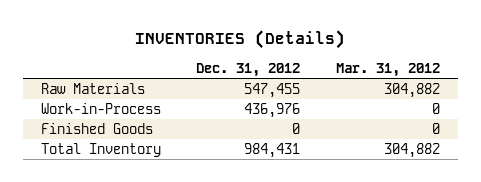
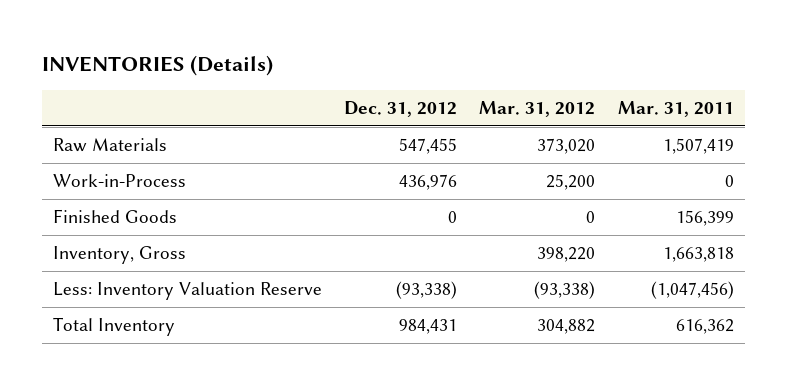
none -> [617,100,734,117] Mar. 31, 2011
[384,82,441,98] 304,882 -> [537,138,596,155] 373,020
[432,102,441,114] 0 -> [546,174,596,191] 25,200
none -> [52,246,186,265] Inventory, Gross
none -> [52,282,322,301] Less: Inventory Valuation Reserve

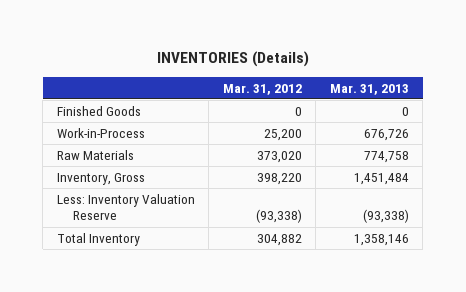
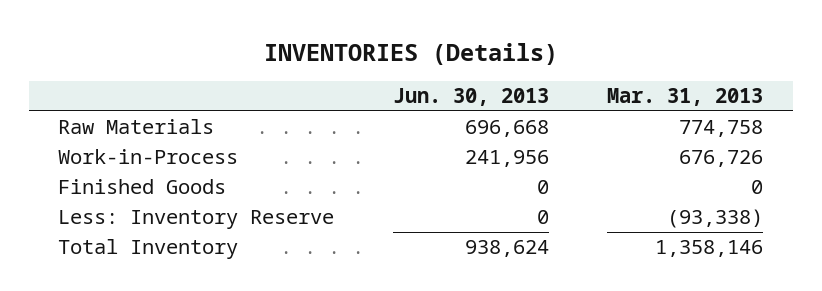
[222,83,302,95] Mar. 31, 2012 -> none
none -> [392,88,549,107] Jun. 30, 2013
[56,172,145,185] Inventory, Gross -> none
[56,127,145,138] Work-in-Process -> [58,149,239,165] Work-in-Process
[56,105,141,116] Finished Goods -> [58,179,227,195] Finished Goods
[56,193,195,221] Less: Inventory Valuation Reserve -> [58,210,335,230] Less: Inventory Reserve

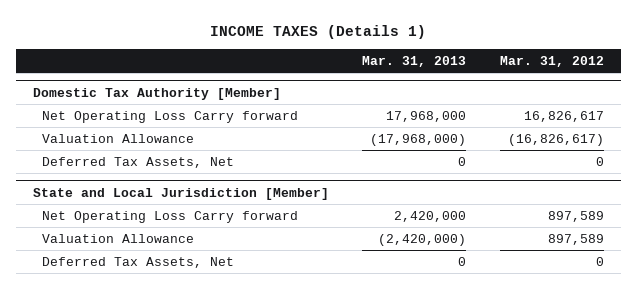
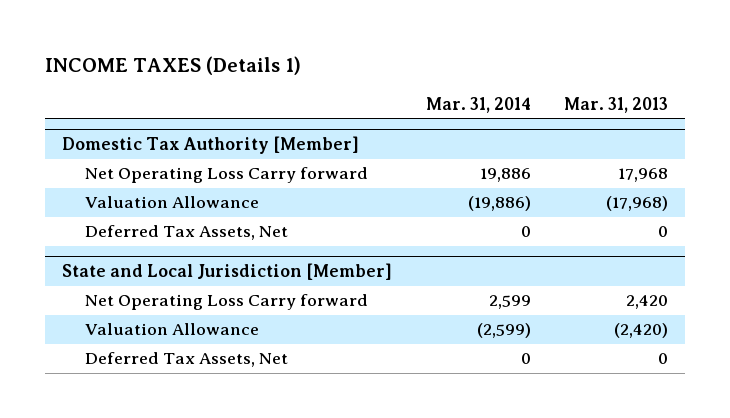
[499,55,604,67] Mar. 31, 2012 -> none
none -> [425,96,531,113] Mar. 31, 2014
[386,110,467,122] 17,968,000 -> [618,168,669,183] 17,968
[370,133,467,146] (17,968,000) -> [606,196,669,212] (17,968)
[394,210,467,222] 2,420,000 -> [626,295,669,310] 2,420
[378,233,467,246] (2,420,000) -> [614,323,669,339] (2,420)

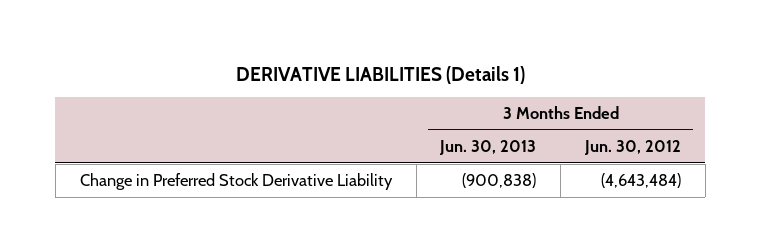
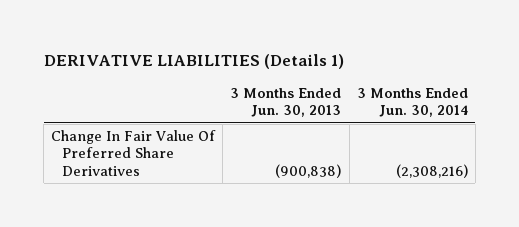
[583,140,681,156] Jun. 30, 2012 -> none
none -> [356,88,468,118] 3 Months Ended Jun. 30, 2014
[79,173,393,191] Change in Preferred Stock Derivative Liability -> [51,130,217,176] Change In Fair Value Of Preferred Share Derivatives

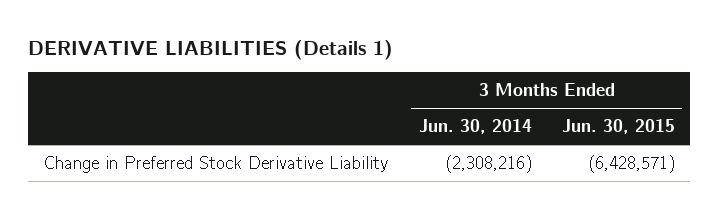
[230,88,342,118] 3 Months Ended Jun. 30, 2013 -> none
none -> [561,119,675,135] Jun. 30, 2015
[51,130,217,176] Change In Fair Value Of Preferred Share Derivatives -> [43,155,389,173] Change in Preferred Stock Derivative Liability

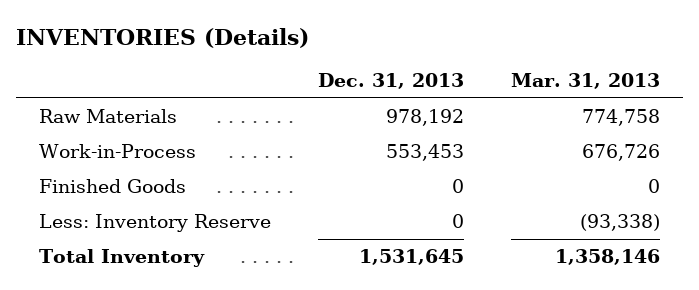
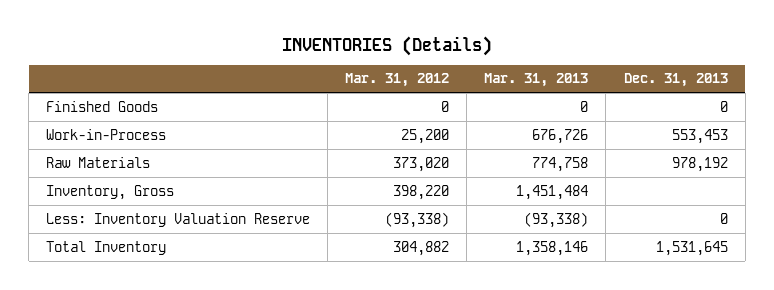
none -> [345,73,450,88] Mar. 31, 2012
[39,144,197,159] Work-in-Process -> [46,128,167,140] Work-in-Process
[39,109,178,124] Raw Materials -> [46,156,151,168] Raw Materials
none -> [46,184,175,200] Inventory, Gross
[39,214,272,233] Less: Inventory Reserve -> [46,212,311,227] Less: Inventory Valuation Reserve

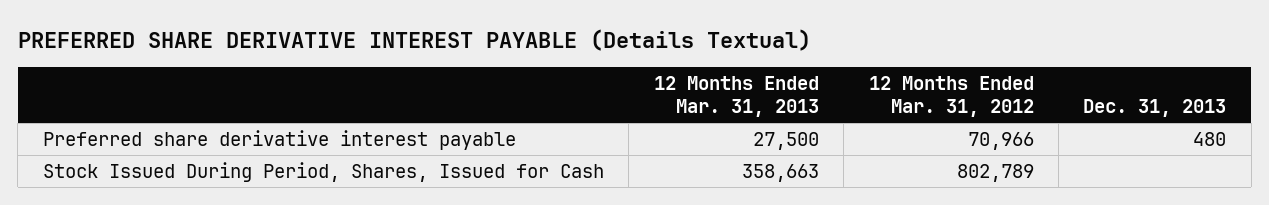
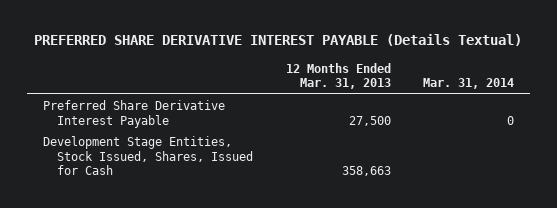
[868,75,1034,118] 12 Months Ended Mar. 31, 2012 -> none
[1083,99,1227,118] Dec. 31, 2013 -> none
none -> [423,77,515,89] Mar. 31, 2014
[42,130,516,151] Preferred share derivative interest payable -> [42,100,225,128] Preferred Share Derivative Interest Payable
[42,162,604,183] Stock Issued During Period, Shares, Issued for Cash -> [42,136,254,175] Development Stage Entities, Stock Issued, Shares, Issued for Cash

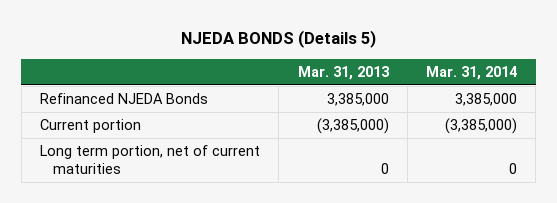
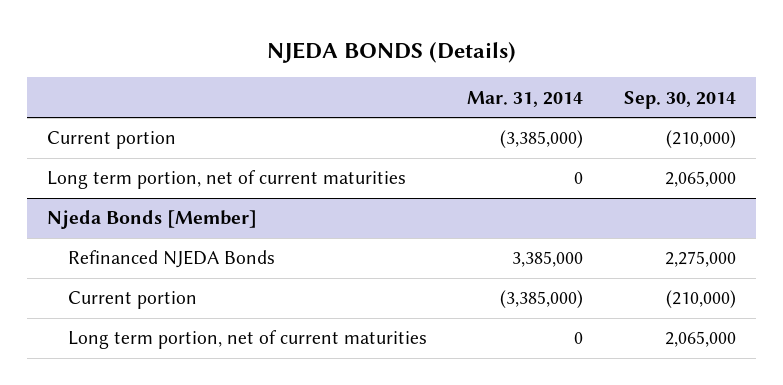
[180,30,376,49] NJEDA BONDS (Details 5) -> [266,41,516,63] NJEDA BONDS (Details)
[297,65,390,80] Mar. 31, 2013 -> none
none -> [623,90,736,109] Sep. 30, 2014
none -> [47,131,177,150] Current portion
none -> [47,170,407,190] Long term portion, net of current maturities
none -> [47,210,258,230] Njeda Bonds [Member]

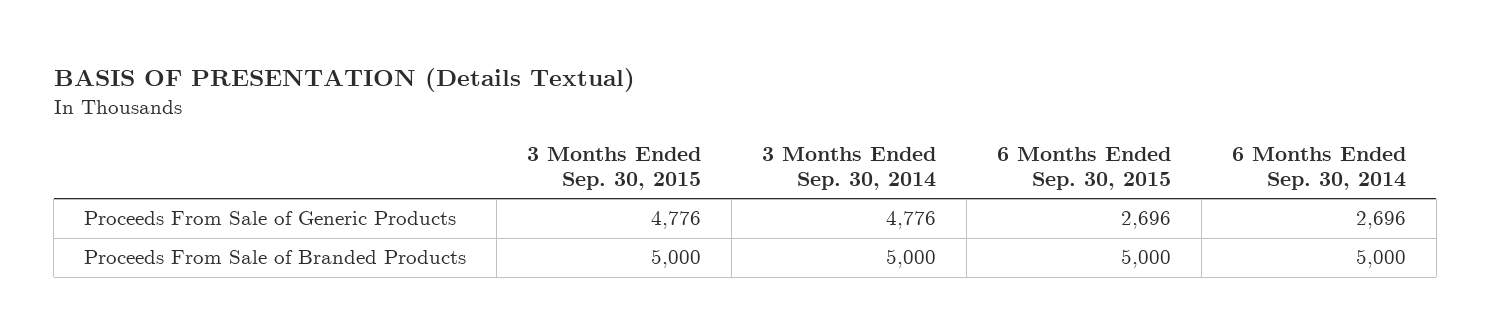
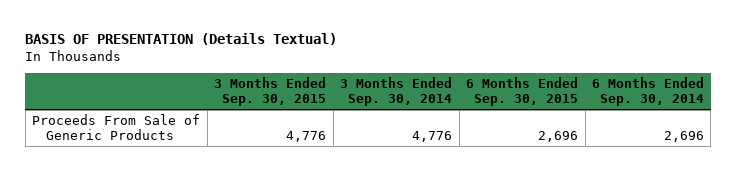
[84,250,467,265] Proceeds From Sale of Branded Products -> none

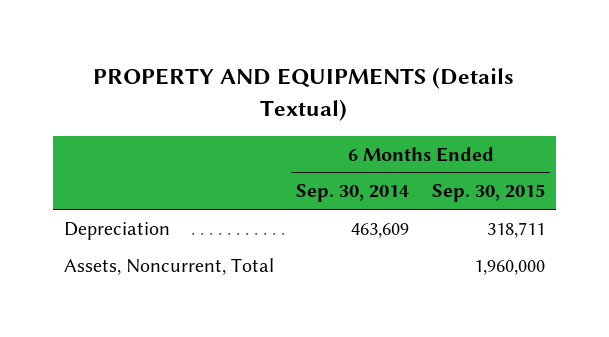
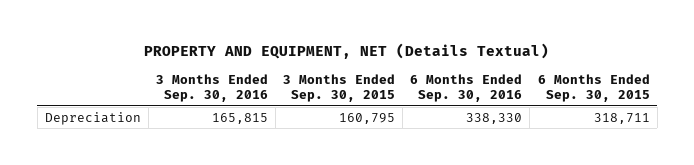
[93,67,515,121] PROPERTY AND EQUIPMENTS (Details Textual) -> [144,43,550,60] PROPERTY AND EQUIPMENT, NET (Details Textual)
[296,184,410,203] Sep. 30, 2014 -> none
none -> [155,73,268,103] 3 Months Ended Sep. 30, 2016
none -> [283,73,396,103] 3 Months Ended Sep. 30, 2015
none -> [410,73,523,103] 6 Months Ended Sep. 30, 2016
[64,257,275,275] Assets, Noncurrent, Total -> none

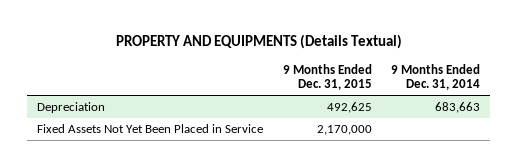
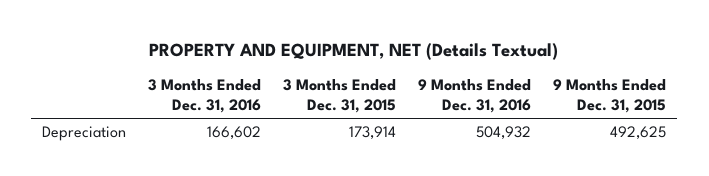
[115,34,402,50] PROPERTY AND EQUIPMENTS (Details Textual) -> [149,42,559,60] PROPERTY AND EQUIPMENT, NET (Details Textual)
[391,63,481,91] 9 Months Ended Dec. 31, 2014 -> none
none -> [148,79,262,114] 3 Months Ended Dec. 31, 2016
none -> [283,79,397,114] 3 Months Ended Dec. 31, 2015
none -> [418,79,532,114] 9 Months Ended Dec. 31, 2016
[36,123,263,133] Fixed Assets Not Yet Been Placed in Service -> none

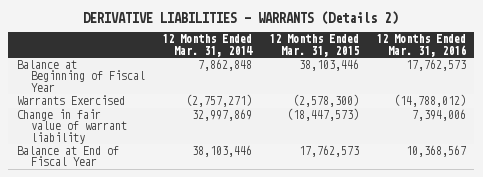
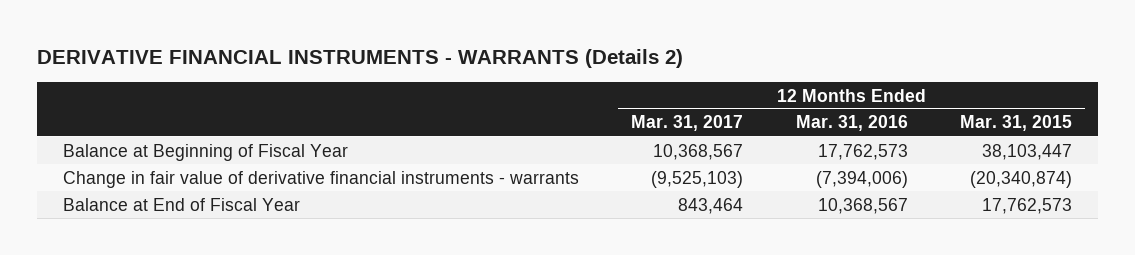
[83,10,399,25] DERIVATIVE LIABILITIES - WARRANTS (Details 2) -> [36,49,683,69] DERIVATIVE FINANCIAL INSTRUMENTS - WARRANTS (Details 2)
[162,34,254,57] 12 Months Ended Mar. 31, 2014 -> none
none -> [631,115,744,132] Mar. 31, 2017
[16,95,125,106] Warrants Exercised -> none
[299,59,360,72] 38,103,446 -> [981,143,1072,160] 38,103,447
[16,109,128,144] Change in fair value of warrant liability -> [62,170,579,188] Change in fair value of derivative financial instruments - warrants
[287,108,360,122] (18,447,573) -> [969,170,1072,188] (20,340,874)
[411,109,466,122] 7,394,006 -> [815,170,908,188] (7,394,006)

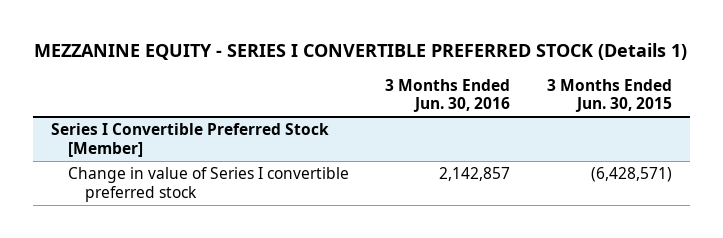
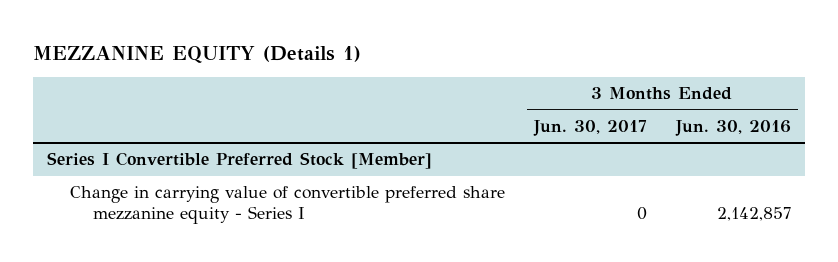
[34,42,688,60] MEZZANINE EQUITY - SERIES I CONVERTIBLE PREFERRED STOCK (Details 1) -> [32,45,361,64] MEZZANINE EQUITY (Details 1)
[546,78,672,112] 3 Months Ended Jun. 30, 2015 -> none
none -> [532,120,647,137] Jun. 30, 2017
[68,167,350,202] Change in value of Series I convertible preferred stock -> [70,186,506,224] Change in carrying value of convertible preferred share mezzanine equity - Series I

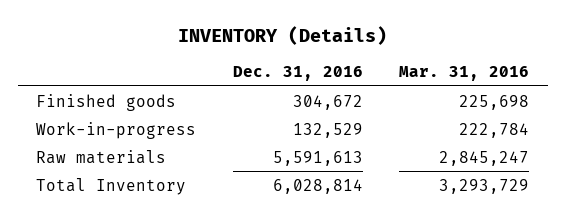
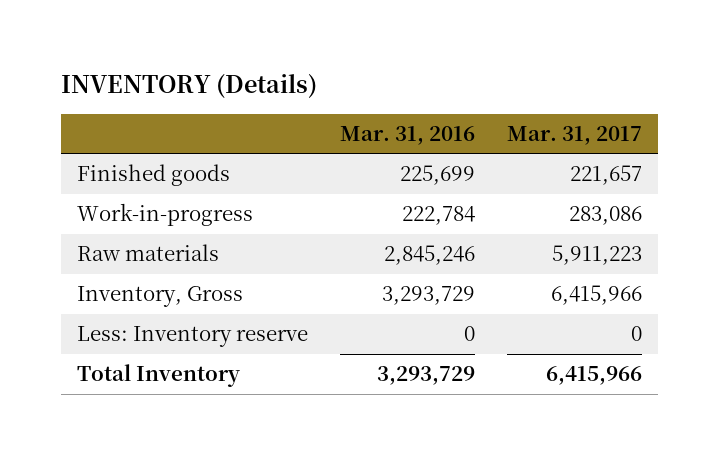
[232,66,363,82] Dec. 31, 2016 -> none
none -> [506,125,642,145] Mar. 31, 2017
[459,94,530,110] 225,698 -> [400,165,476,186] 225,699
[439,150,530,166] 2,845,247 -> [384,245,476,266] 2,845,246
none -> [77,286,244,308] Inventory, Gross
none -> [77,326,309,348] Less: Inventory reserve

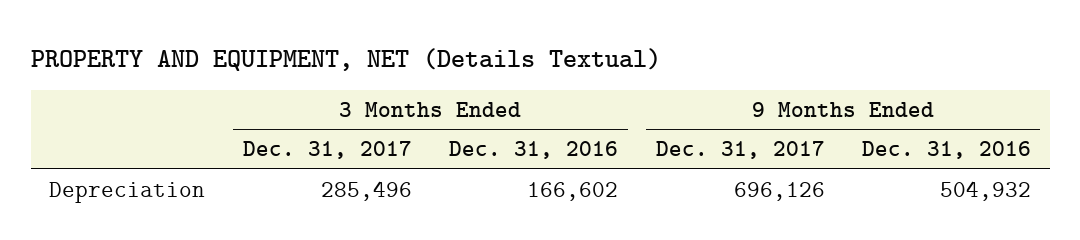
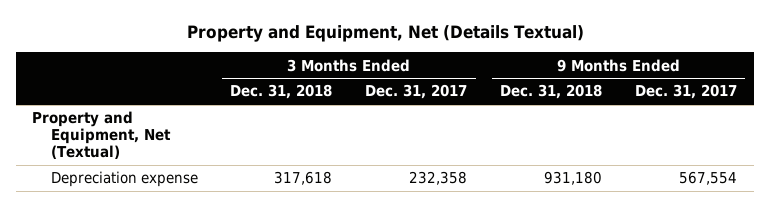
[30,47,661,71] PROPERTY AND EQUIPMENT, NET (Details Textual) -> [186,25,584,43] Property and Equipment, Net (Details Textual)
[449,141,619,160] Dec. 31, 2016 -> none
[862,141,1032,160] Dec. 31, 2016 -> none
none -> [230,84,333,100] Dec. 31, 2018
none -> [500,84,603,100] Dec. 31, 2018
none -> [32,111,171,160] Property and Equipment, Net (Textual)
[49,181,206,203] Depreciation -> [50,171,198,188] Depreciation expense
[320,180,412,201] 285,496 -> [409,171,468,186] 232,358
[733,181,825,201] 696,126 -> [679,171,738,186] 567,554

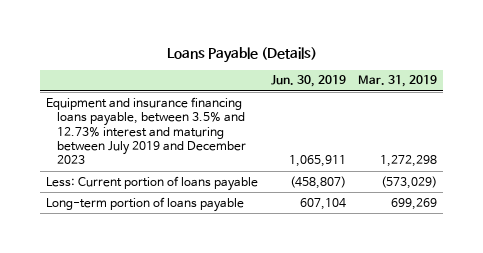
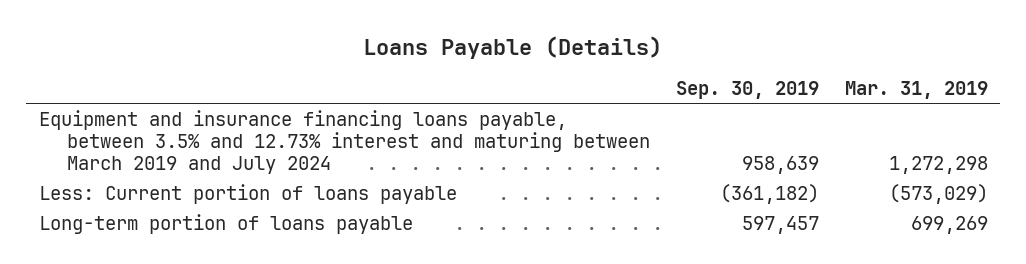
[270,75,346,88] Jun. 30, 2019 -> none
none -> [675,81,819,100] Sep. 30, 2019
[46,96,246,165] Equipment and insurance financing loans payable, between 3.5% and 12.73% interest and maturing between July 2019 and December 2023 -> [38,109,651,174] Equipment and insurance financing loans payable, between 3.5% and 12.73% interest and maturing between March 2019 and July 2024

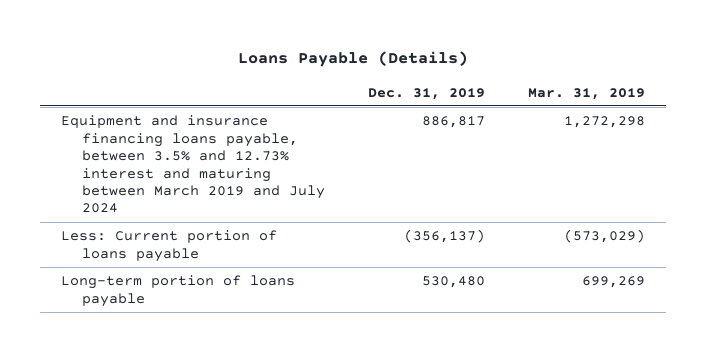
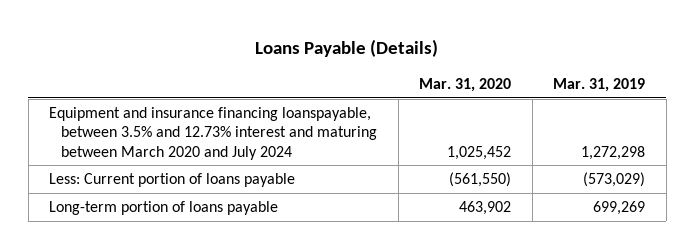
[367,87,485,100] Dec. 31, 2019 -> none
none -> [419,78,512,93] Mar. 31, 2020
[61,115,326,214] Equipment and insurance financing loans payable, between 3.5% and 12.73% interest and maturing between March 2019 and July 2024 -> [49,107,378,160] Equipment and insurance financing loanspayable, between 3.5% and 12.73% interest and maturing between March 2020 and July 2024

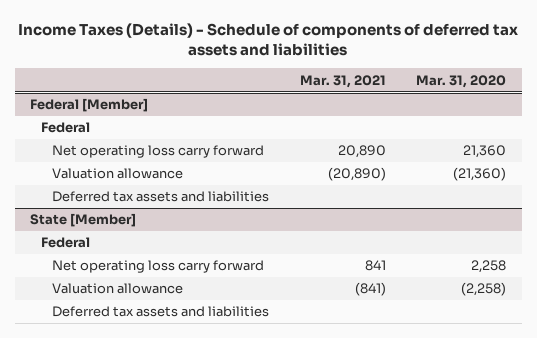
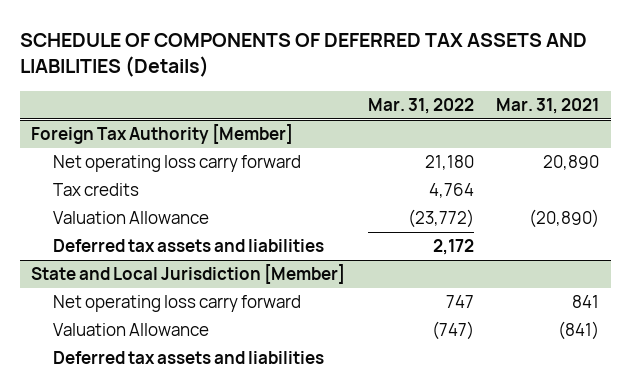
[18,23,519,57] Income Taxes (Details) - Schedule of components of deferred tax assets and liabilities -> [20,32,588,78] SCHEDULE OF COMPONENTS OF DEFERRED TAX ASSETS AND LIABILITIES (Details)
[416,74,507,88] Mar. 31, 2020 -> none
none -> [367,97,474,114] Mar. 31, 2022
[30,98,149,113] Federal [Member] -> none
[41,122,91,134] Federal -> none
none -> [31,124,294,145] Foreign Tax Authority [Member]
none -> [53,183,140,197] Tax credits
[51,168,183,180] Valuation allowance -> [53,211,210,225] Valuation Allowance
[41,237,91,249] Federal -> none
[30,213,137,228] State [Member] -> [31,264,346,285] State and Local Jurisdiction [Member]
[51,283,183,295] Valuation allowance -> [53,323,210,337] Valuation Allowance

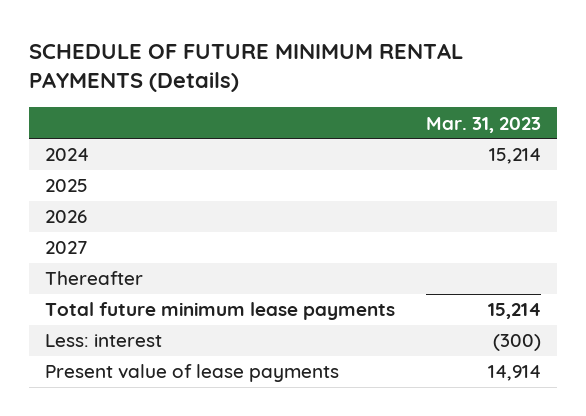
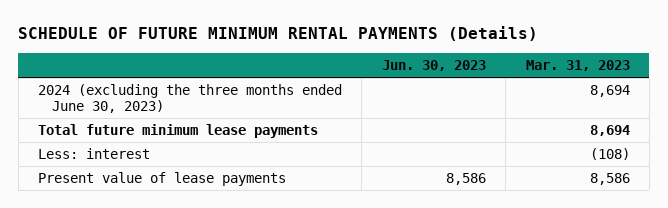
none -> [381,60,486,72] Jun. 30, 2023
[44,148,89,162] 2024 -> none
[44,179,88,193] 2025 -> none
[44,210,87,224] 2026 -> none
[44,241,87,255] 2027 -> none
[44,271,143,286] Thereafter -> none
none -> [38,84,343,114] 2024 (excluding the three months ended June 30, 2023)
[488,303,542,320] 15,214 -> [589,125,630,137] 8,694
[493,334,542,352] (300) -> [589,148,630,161] (108)
[488,365,542,382] 14,914 -> [589,173,630,186] 8,586

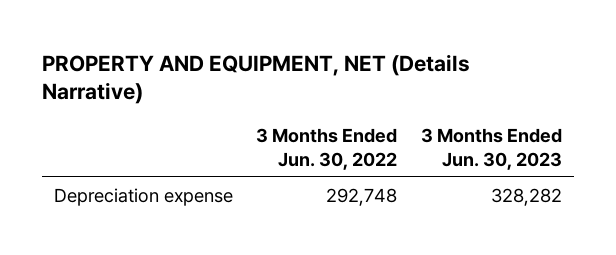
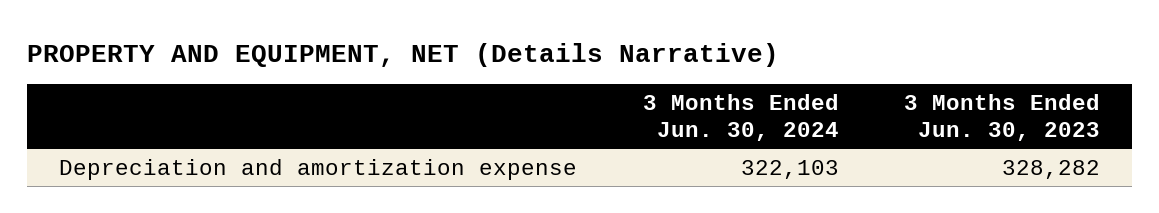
[256,128,398,170] 3 Months Ended Jun. 30, 2022 -> none
none -> [642,94,839,142] 3 Months Ended Jun. 30, 2024
[53,188,233,207] Depreciation expense -> [59,159,578,181] Depreciation and amortization expense

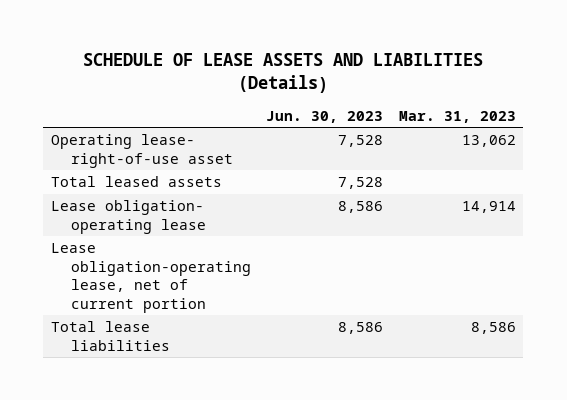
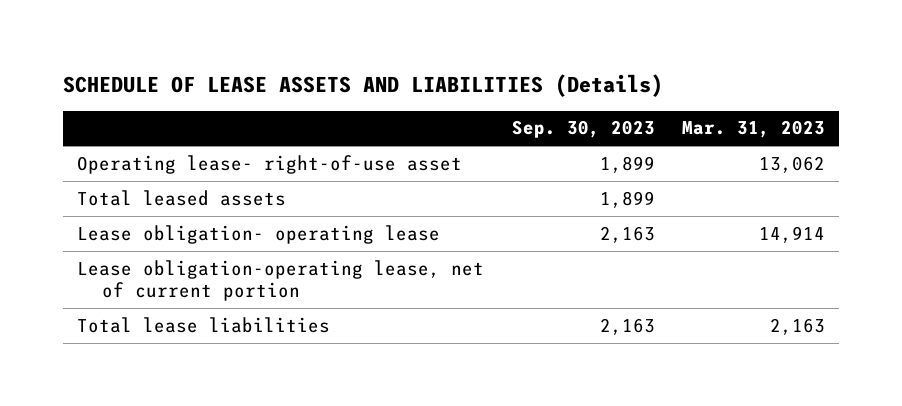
[266,110,384,123] Jun. 30, 2023 -> none
none -> [511,120,655,139] Sep. 30, 2023
[470,322,516,335] 8,586 -> [769,317,825,335] 2,163

